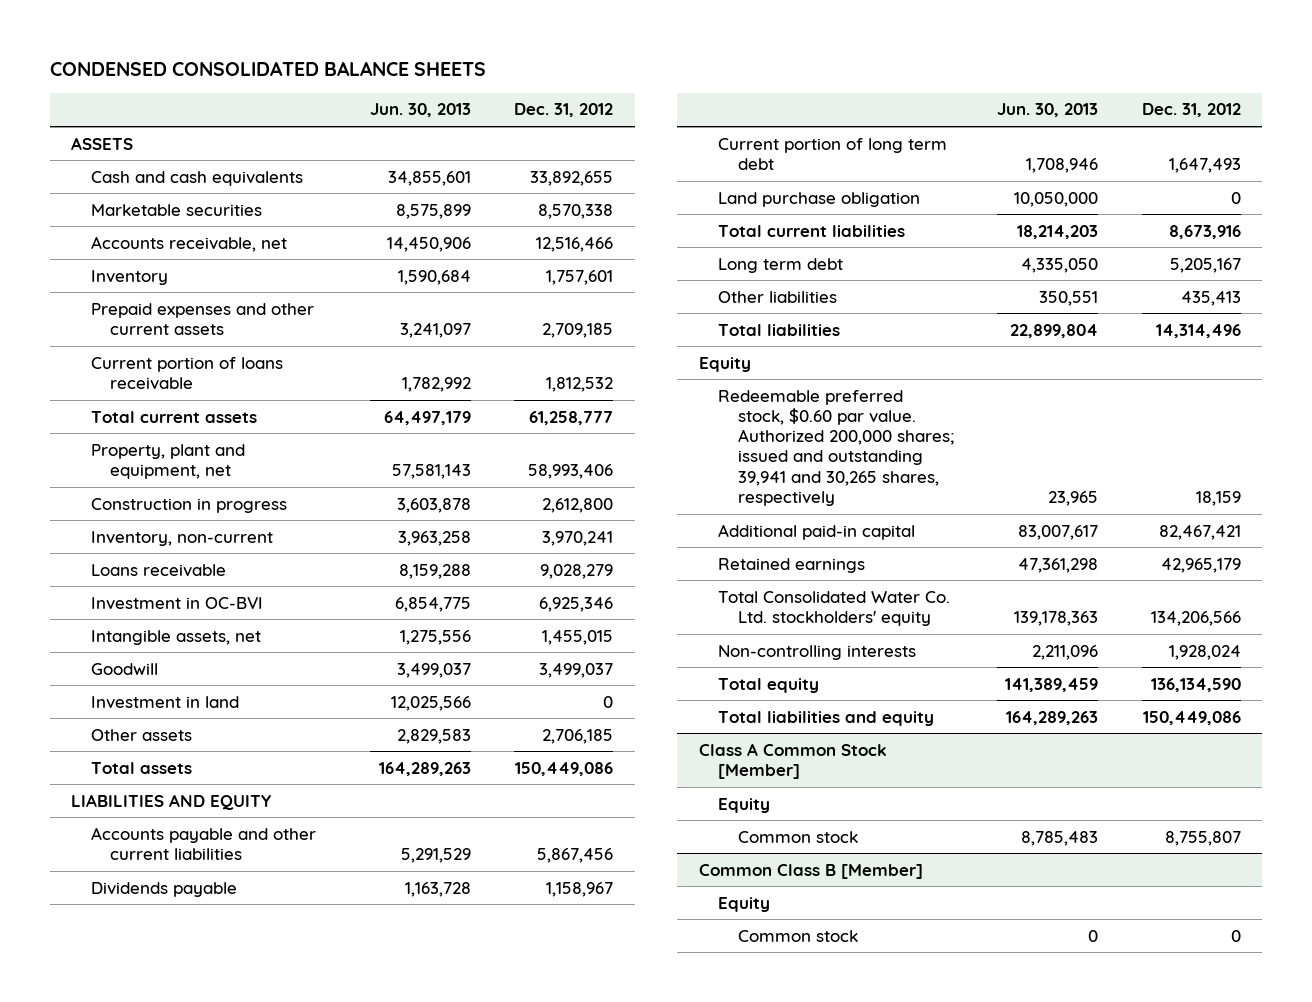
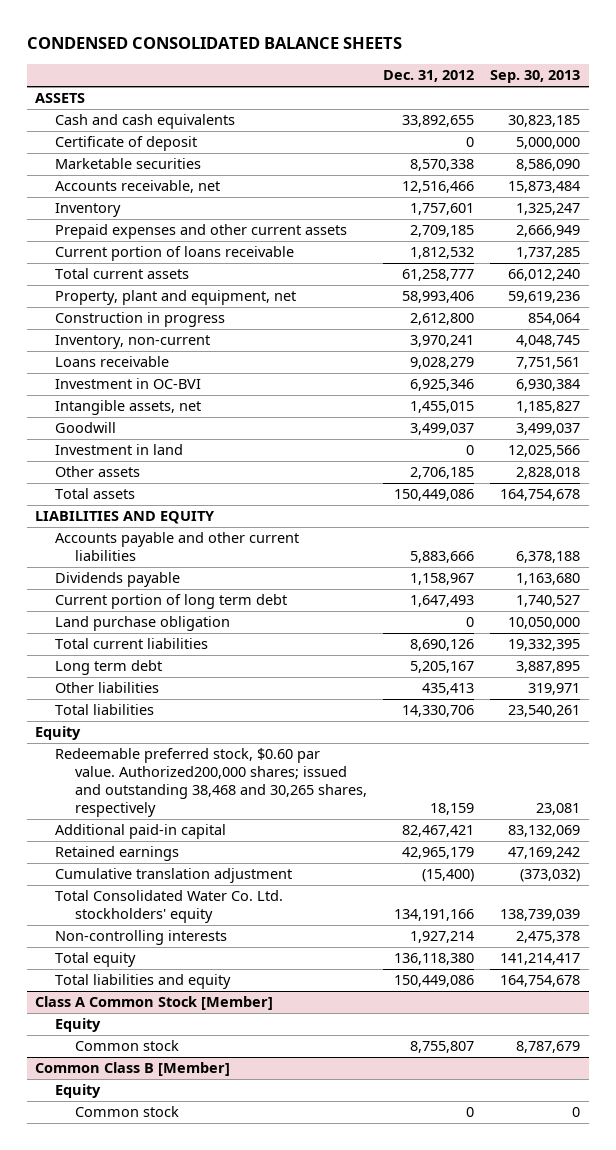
[369,103,471,118] Jun. 30, 2013 -> none
none -> [490,70,581,84] Sep. 30, 2013
none -> [54,136,197,152] Certificate of deposit
[537,847,614,863] 5,867,456 -> [410,551,475,564] 5,883,666
[1168,224,1241,239] 8,673,916 -> [410,639,475,652] 8,690,126
[1155,323,1241,338] 14,314,496 -> [402,705,475,718] 14,330,706
[718,389,954,506] Redeemable preferred stock, $0.60 par value. Authorized 200,000 shares; issued and outstanding 39,941 and 30,265 shares, respectively -> [54,748,367,817] Redeemable preferred stock, $0.60 par value. Authorized200,000 shares; issued and outstanding 38,468 and 30,265 shares, respectively
none -> [54,868,292,884] Cumulative translation adjustment
[1150,610,1241,626] 134,206,566 -> [394,909,475,922] 134,191,166
[1168,644,1241,660] 1,928,024 -> [410,931,475,944] 1,927,214
[1150,677,1241,692] 136,134,590 -> [394,953,475,966] 136,118,380

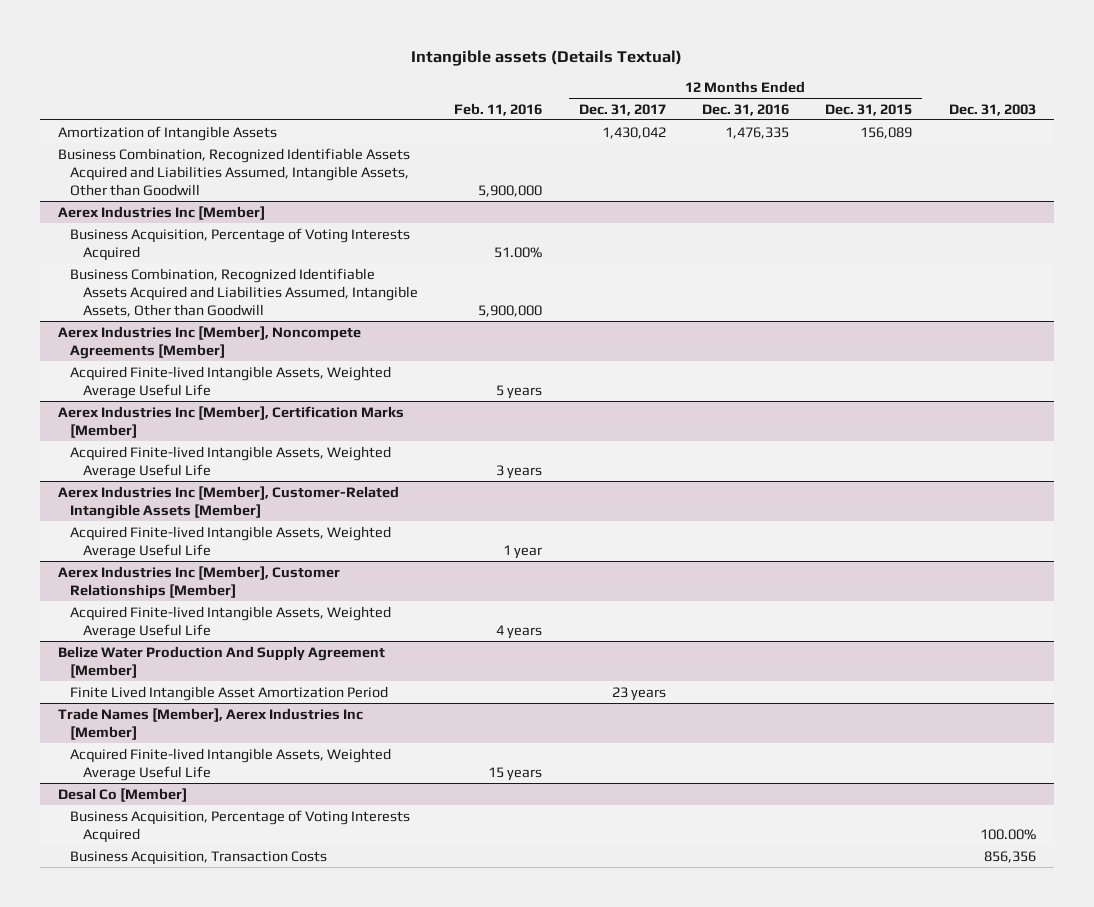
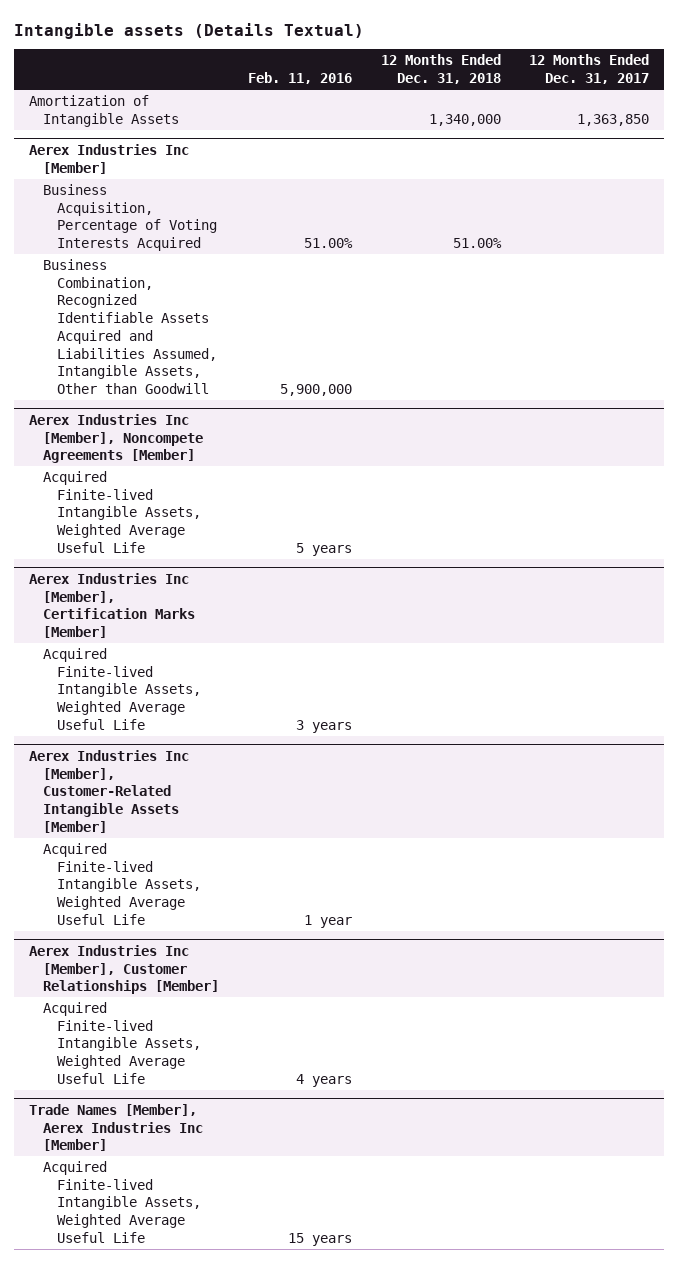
[701,103,789,116] Dec. 31, 2016 -> none
[825,103,913,116] Dec. 31, 2015 -> none
[948,103,1036,116] Dec. 31, 2003 -> none
none -> [380,54,501,85] 12 Months Ended Dec. 31, 2018
[57,147,410,196] Business Combination, Recognized Identifiable Assets Acquired and Liabilities Assumed, Intangible Assets, Other than Goodwill -> none
[601,126,666,139] 1,430,042 -> [577,113,650,126] 1,363,850
[57,645,385,678] Belize Water Production And Supply Agreement [Member] -> none
[70,685,389,701] Finite Lived Intangible Asset Amortization Period -> none
[57,787,187,802] Desal Co [Member] -> none
[70,809,411,843] Business Acquisition, Percentage of Voting Interests Acquired -> none
[70,850,328,865] Business Acquisition, Transaction Costs -> none

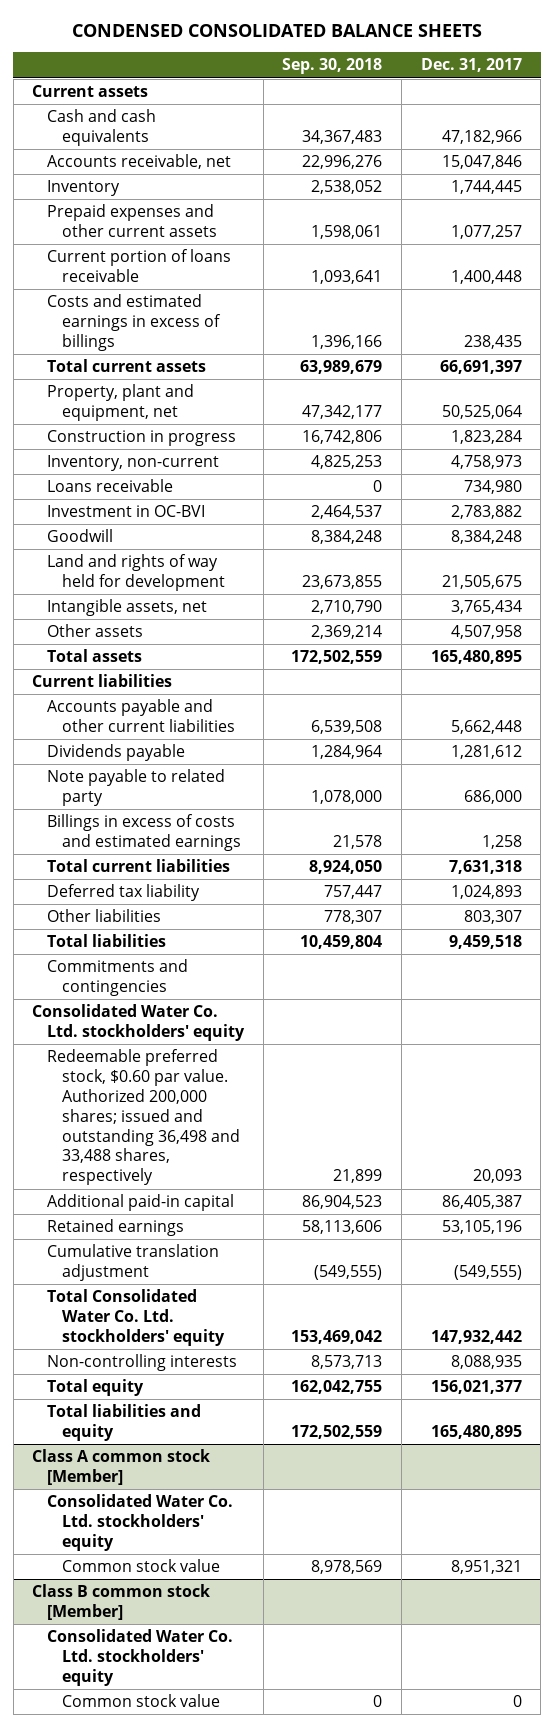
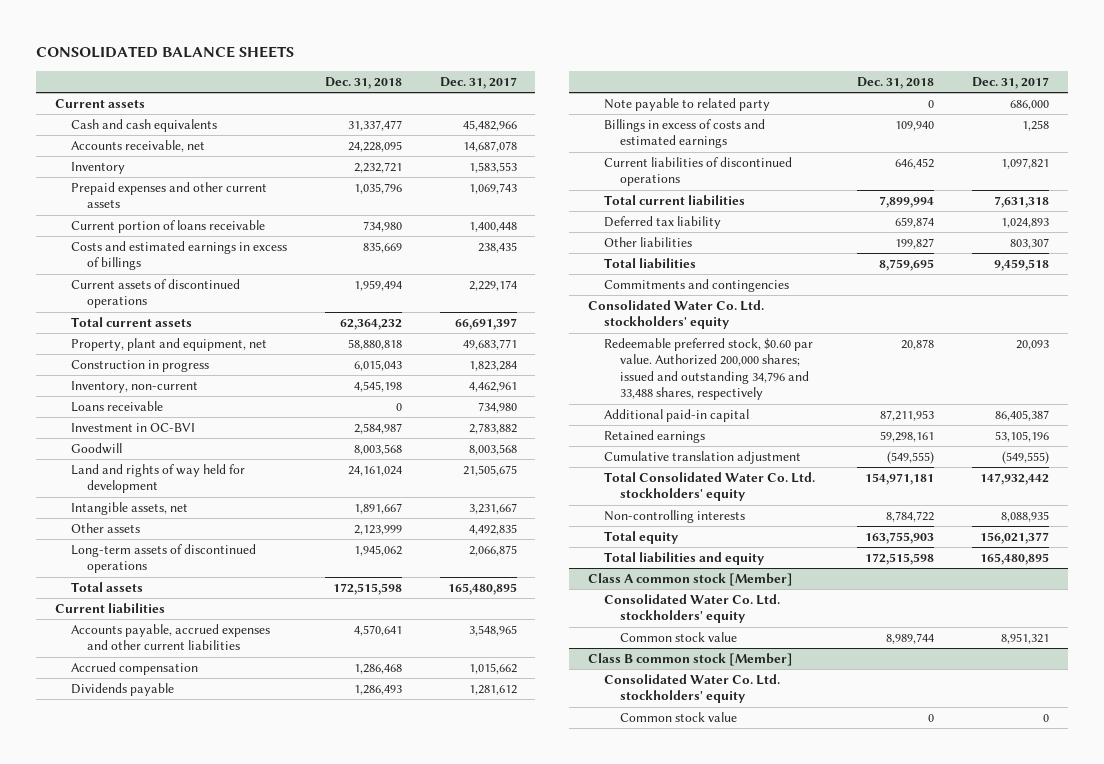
[72,24,483,38] CONDENSED CONSOLIDATED BALANCE SHEETS -> [36,46,295,59] CONSOLIDATED BALANCE SHEETS
[282,58,383,75] Sep. 30, 2018 -> none
none -> [324,76,402,89] Dec. 31, 2018
[441,129,522,144] 47,182,966 -> [462,120,517,132] 45,482,966
[441,155,522,170] 15,047,846 -> [462,141,517,153] 14,687,078
[450,180,522,195] 1,744,445 -> [468,162,517,174] 1,583,553
[450,224,522,239] 1,077,257 -> [468,183,517,195] 1,069,743
none -> [71,279,241,309] Current assets of discontinued operations
[441,404,522,419] 50,525,064 -> [462,339,517,351] 49,683,771
[450,455,522,470] 4,758,973 -> [468,382,517,393] 4,462,961
[450,530,522,545] 8,384,248 -> [468,444,517,456] 8,003,568
[450,600,522,615] 3,765,434 -> [468,503,517,515] 3,231,667
[450,625,522,640] 4,507,958 -> [468,524,517,536] 4,492,835
none -> [71,544,257,574] Long-term assets of discontinued operations
[47,699,235,732] Accounts payable and other current liabilities -> [71,624,271,651] Accounts payable, accrued expenses and other current liabilities
[450,719,522,734] 5,662,448 -> [468,625,517,637] 3,548,965
none -> [71,662,199,676] Accrued compensation
none -> [603,157,792,187] Current liabilities of discontinued operations
[47,1049,240,1186] Redeemable preferred stock, $0.60 par value. Authorized 200,000 shares; issued and outstanding 36,498 and 33,488 shares, respectively -> [603,338,813,401] Redeemable preferred stock, $0.60 par value. Authorized 200,000 shares; issued and outstanding 34,796 and 33,488 shares, respectively

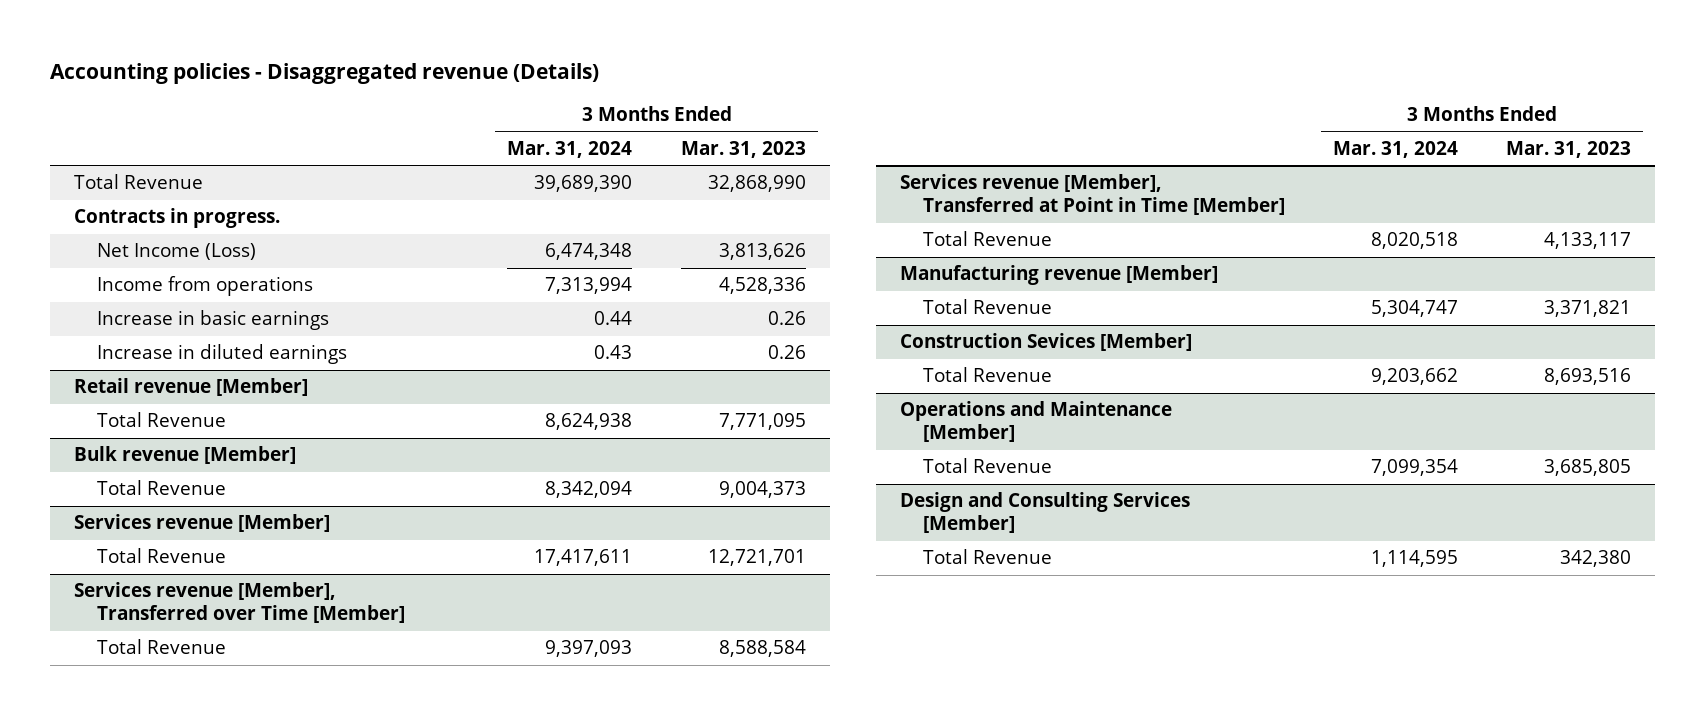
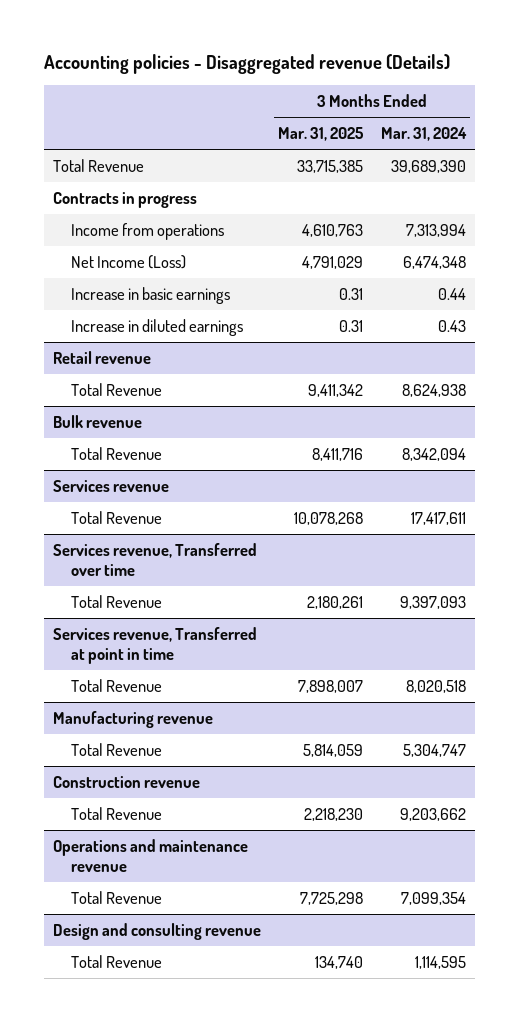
[680,140,806,158] Mar. 31, 2023 -> none
none -> [278,127,365,142] Mar. 31, 2025
[74,208,281,229] Contracts in progress. -> [52,191,197,208] Contracts in progress
[97,243,257,261] Net Income (Loss) -> [71,254,187,269] Net Income (Loss)
[74,378,309,397] Retail revenue [Member] -> [52,350,151,364] Retail revenue
[74,446,297,465] Bulk revenue [Member] -> [52,414,142,428] Bulk revenue
[74,514,331,533] Services revenue [Member] -> [52,479,169,492] Services revenue
[74,582,406,624] Services revenue [Member], Transferred over Time [Member] -> [52,542,257,577] Services revenue, Transferred over time
[899,174,1285,216] Services revenue [Member], Transferred at Point in Time [Member] -> [52,626,257,665] Services revenue, Transferred at point in time
[899,265,1218,286] Manufacturing revenue [Member] -> [52,710,213,728] Manufacturing revenue
[899,333,1192,352] Construction Sevices [Member] -> [52,775,200,788] Construction revenue
[899,401,1172,443] Operations and Maintenance [Member] -> [52,838,248,873] Operations and maintenance revenue
[899,492,1190,534] Design and Consulting Services [Member] -> [52,922,261,940] Design and consulting revenue

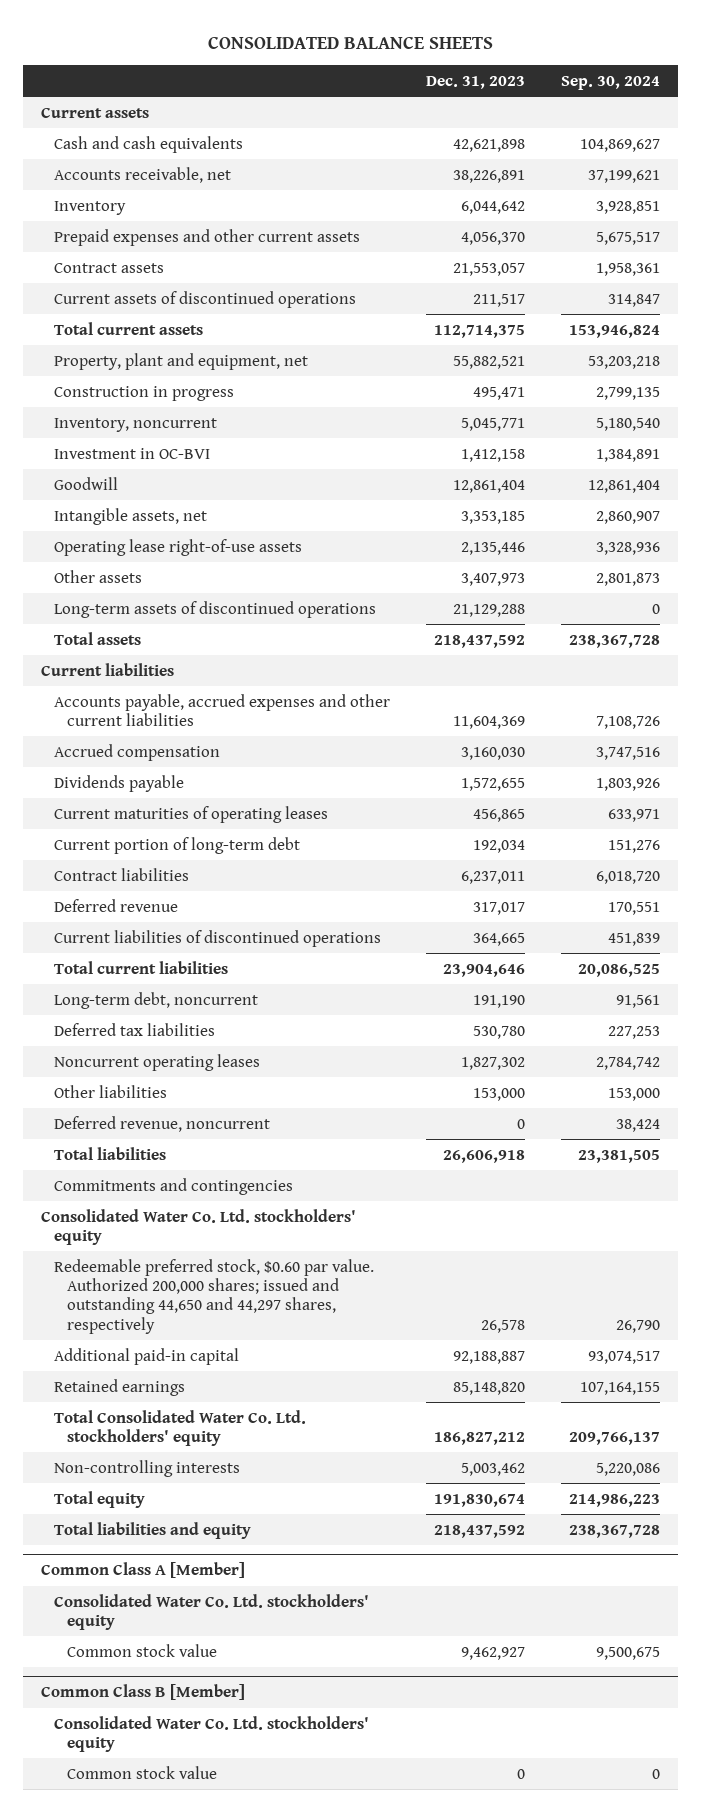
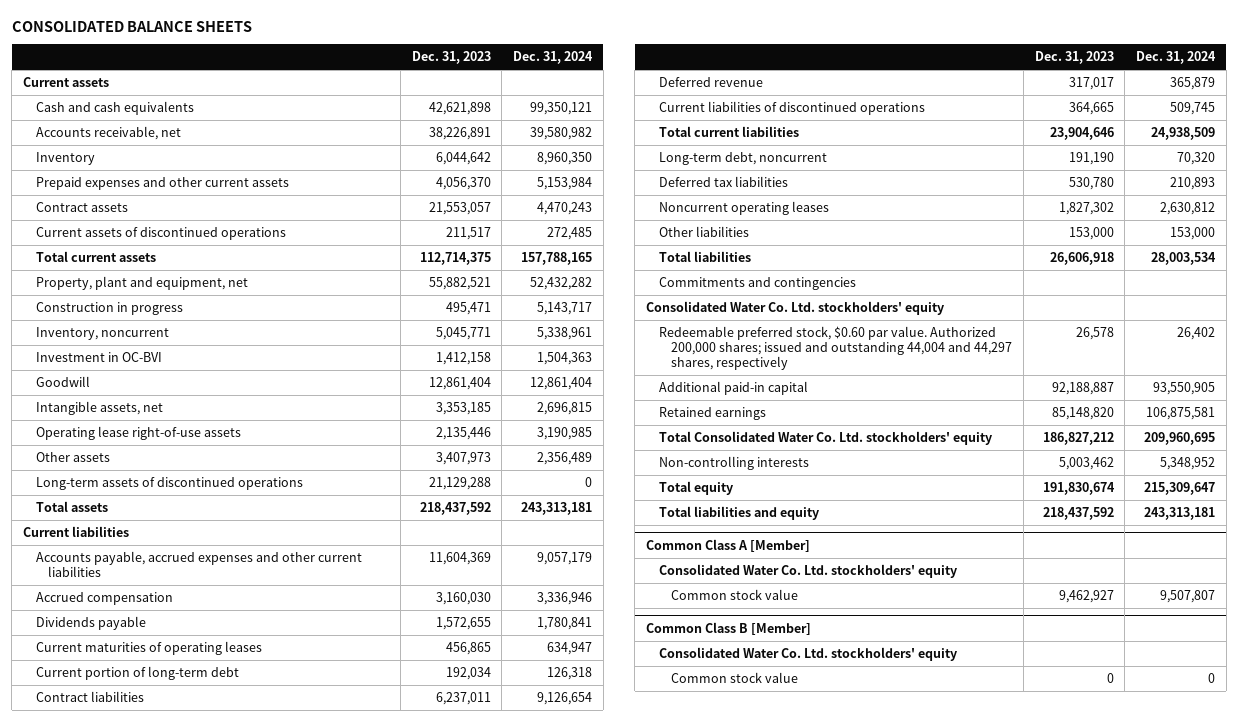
[560,75,660,90] Sep. 30, 2024 -> none
none -> [513,51,594,65] Dec. 31, 2024
[54,1115,271,1132] Deferred revenue, noncurrent -> none
[54,1258,375,1334] Redeemable preferred stock, $0.60 par value. Authorized 200,000 shares; issued and outstanding 44,650 and 44,297 shares, respectively -> [658,326,1013,371] Redeemable preferred stock, $0.60 par value. Authorized 200,000 shares; issued and outstanding 44,004 and 44,297 shares, respectively

